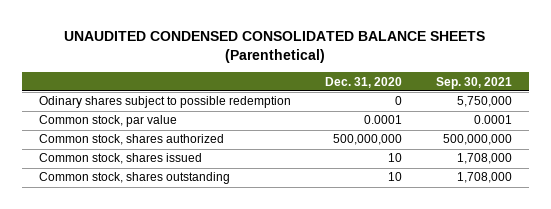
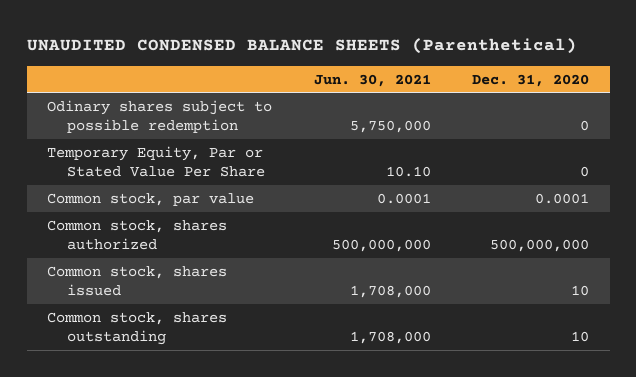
[64,31,486,63] UNAUDITED CONDENSED CONSOLIDATED BALANCE SHEETS (Parenthetical) -> [26,38,577,55] UNAUDITED CONDENSED BALANCE SHEETS (Parenthetical)
[435,76,512,89] Sep. 30, 2021 -> none
none -> [313,73,431,87] Jun. 30, 2021
none -> [47,145,266,178] Temporary Equity, Par or Stated Value Per Share

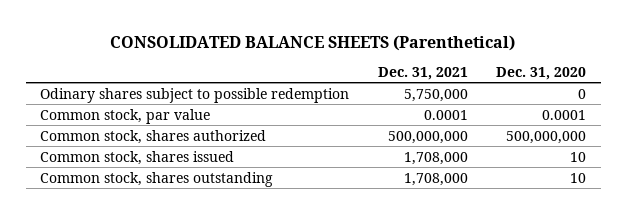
[26,38,577,55] UNAUDITED CONDENSED BALANCE SHEETS (Parenthetical) -> [110,34,516,51] CONSOLIDATED BALANCE SHEETS (Parenthetical)
[313,73,431,87] Jun. 30, 2021 -> none
none -> [377,66,468,80] Dec. 31, 2021
[47,145,266,178] Temporary Equity, Par or Stated Value Per Share -> none

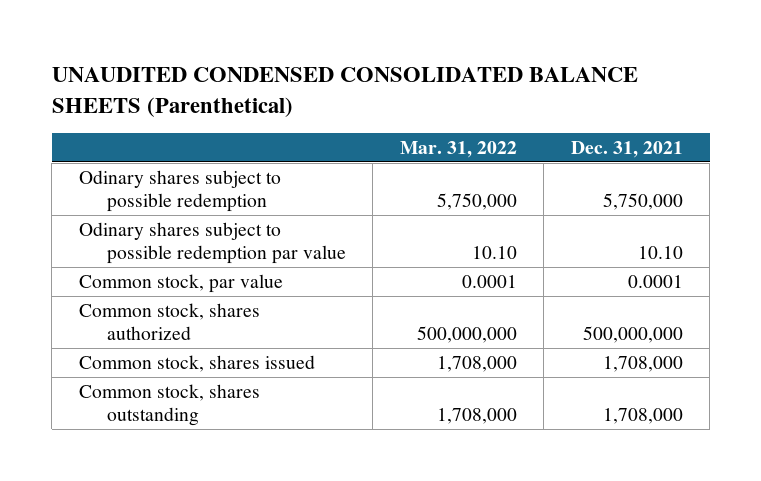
[110,34,516,51] CONSOLIDATED BALANCE SHEETS (Parenthetical) -> [51,67,638,118] UNAUDITED CONDENSED CONSOLIDATED BALANCE SHEETS (Parenthetical)
[496,66,587,80] Dec. 31, 2020 -> none
none -> [399,140,517,158] Mar. 31, 2022
none -> [78,221,346,264] Odinary shares subject to possible redemption par value

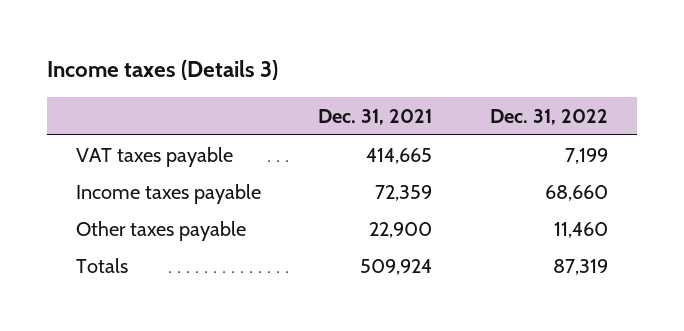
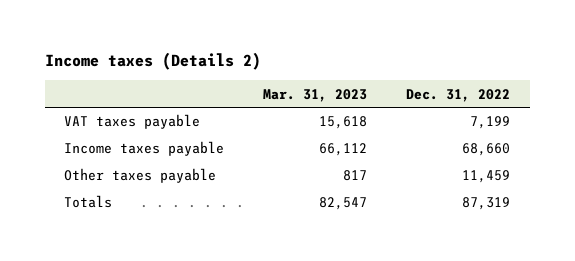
[46,60,278,81] Income taxes (Details 3) -> [44,52,261,71] Income taxes (Details 2)
[318,108,433,125] Dec. 31, 2021 -> none
none -> [263,88,368,102] Mar. 31, 2023
[553,221,608,238] 11,460 -> [462,170,511,184] 11,459

